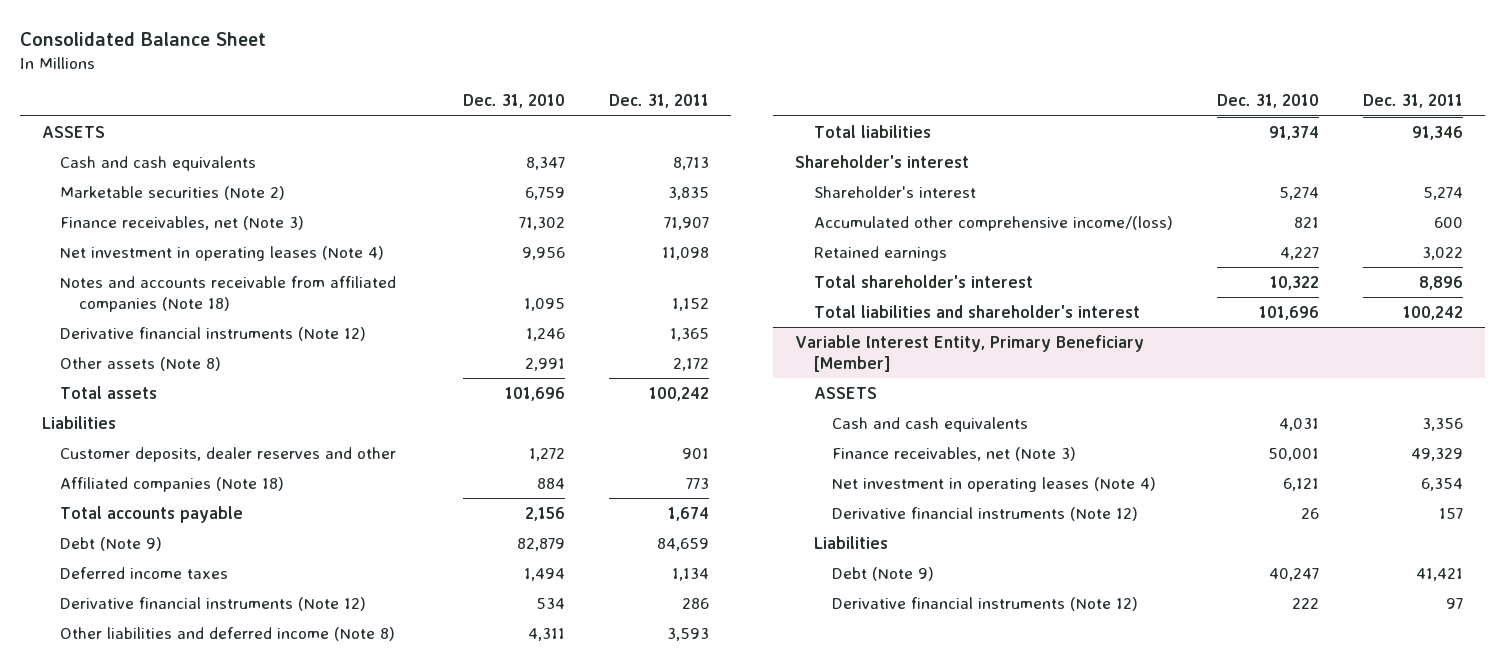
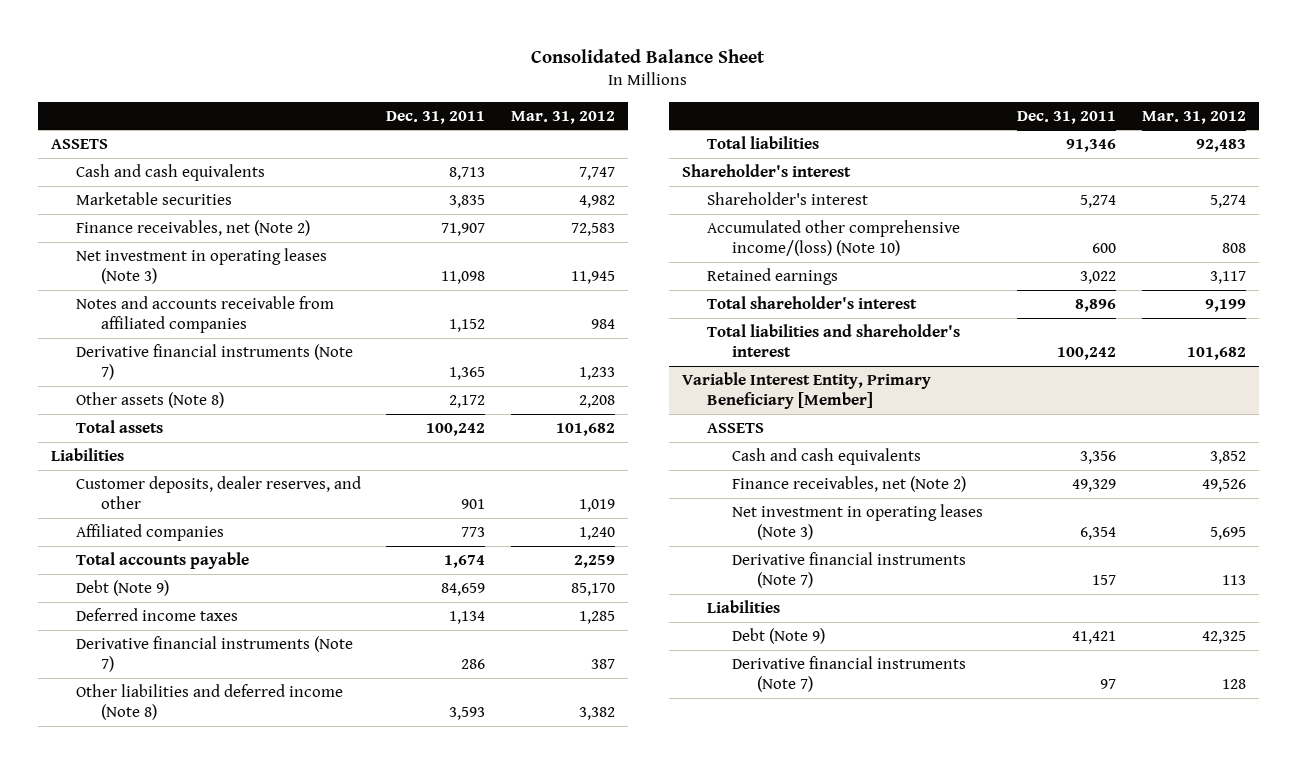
[463,94,566,109] Dec. 31, 2010 -> none
none -> [511,110,616,124] Mar. 31, 2012
[60,185,286,200] Marketable securities (Note 2) -> [75,191,232,205] Marketable securities
[60,215,305,230] Finance receivables, net (Note 3) -> [75,219,310,236] Finance receivables, net (Note 2)
[60,245,385,261] Net investment in operating leases (Note 4) -> [75,247,327,284] Net investment in operating leases (Note 3)
[60,275,397,312] Notes and accounts receivable from affiliated companies (Note 18) -> [75,295,334,333] Notes and accounts receivable from affiliated companies
[60,326,367,341] Derivative financial instruments (Note 12) -> [75,343,353,380] Derivative financial instruments (Note 7)
[60,446,397,462] Customer deposits, dealer reserves and other -> [75,475,361,509] Customer deposits, dealer reserves, and other
[60,476,285,492] Affiliated companies (Note 18) -> [75,523,224,541] Affiliated companies
[60,596,367,611] Derivative financial instruments (Note 12) -> [75,635,353,672] Derivative financial instruments (Note 7)
[813,215,1173,231] Accumulated other comprehensive income/(loss) -> [706,219,960,256] Accumulated other comprehensive income/(loss) (Note 10)
[832,446,1077,461] Finance receivables, net (Note 3) -> [731,475,966,492] Finance receivables, net (Note 2)
[832,476,1157,492] Net investment in operating leases (Note 4) -> [731,503,983,540] Net investment in operating leases (Note 3)
[832,506,1139,521] Derivative financial instruments (Note 12) -> [731,551,966,588] Derivative financial instruments (Note 7)
[832,596,1139,611] Derivative financial instruments (Note 12) -> [731,655,966,692] Derivative financial instruments (Note 7)

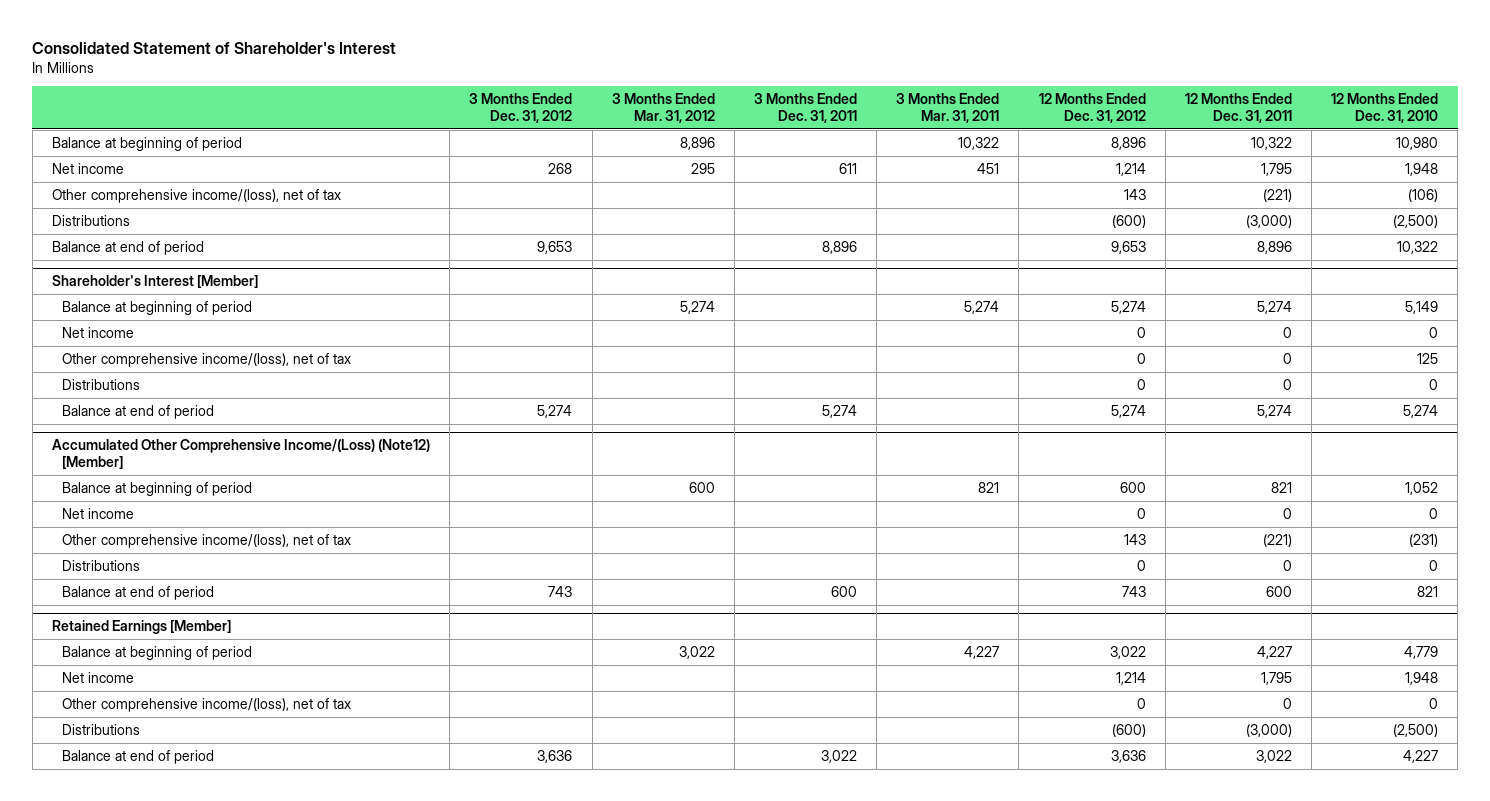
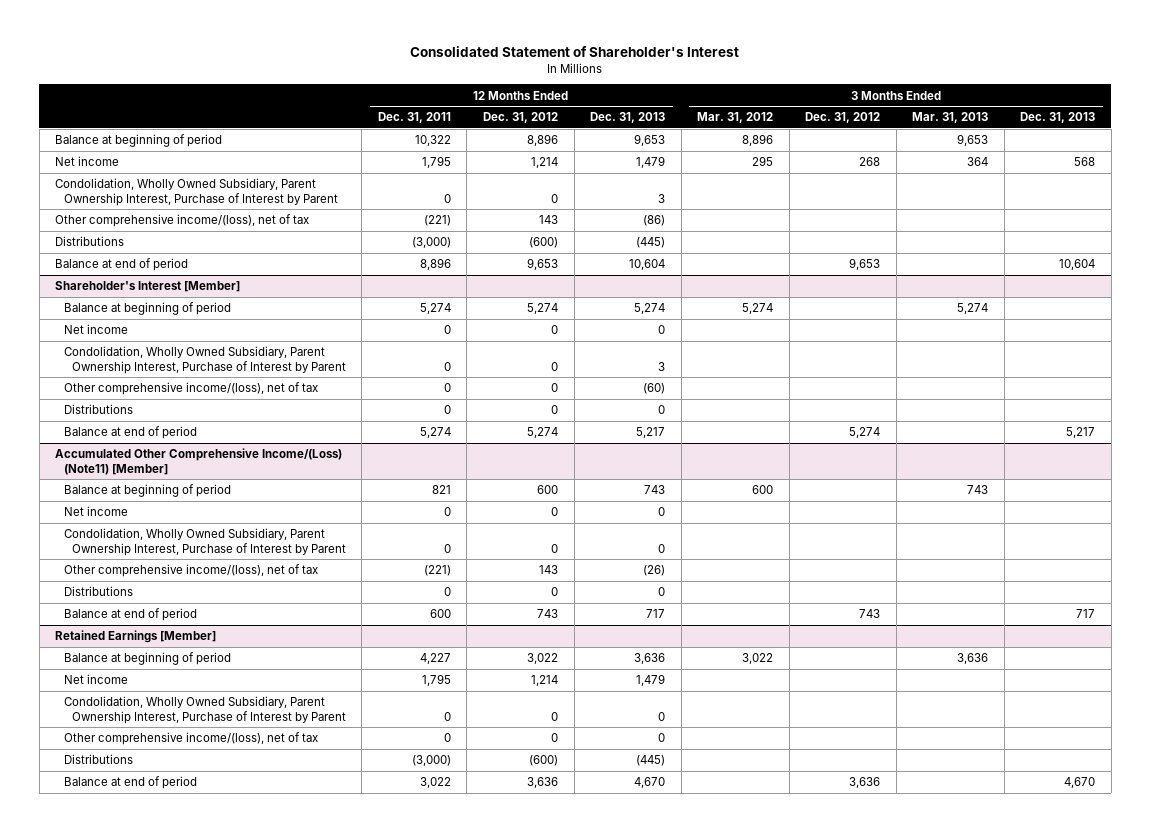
[754,93,858,123] 3 Months Ended Dec. 31, 2011 -> none
[896,93,1000,123] 3 Months Ended Mar. 31, 2011 -> none
[1331,93,1439,123] 12 Months Ended Dec. 31, 2010 -> none
none -> [590,112,666,124] Dec. 31, 2013
none -> [912,112,989,124] Mar. 31, 2013
none -> [1020,112,1096,124] Dec. 31, 2013
none -> [55,178,338,206] Condolidation, Wholly Owned Subsidiary, Parent Ownership Interest, Purchase of Interest by Parent
none -> [63,346,346,374] Condolidation, Wholly Owned Subsidiary, Parent Ownership Interest, Purchase of Interest by Parent
[52,439,431,469] Accumulated Other Comprehensive Income/(Loss) (Note12) [Member] -> [55,448,343,475] Accumulated Other Comprehensive Income/(Loss) (Note11) [Member]
none -> [63,528,346,556] Condolidation, Wholly Owned Subsidiary, Parent Ownership Interest, Purchase of Interest by Parent
none -> [63,696,346,724] Condolidation, Wholly Owned Subsidiary, Parent Ownership Interest, Purchase of Interest by Parent

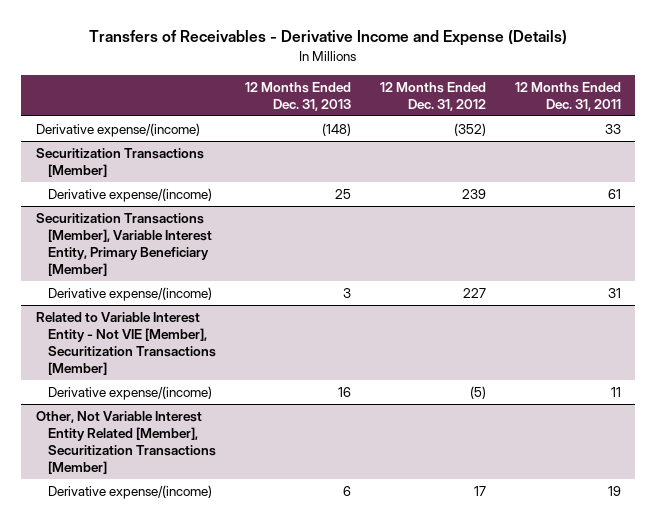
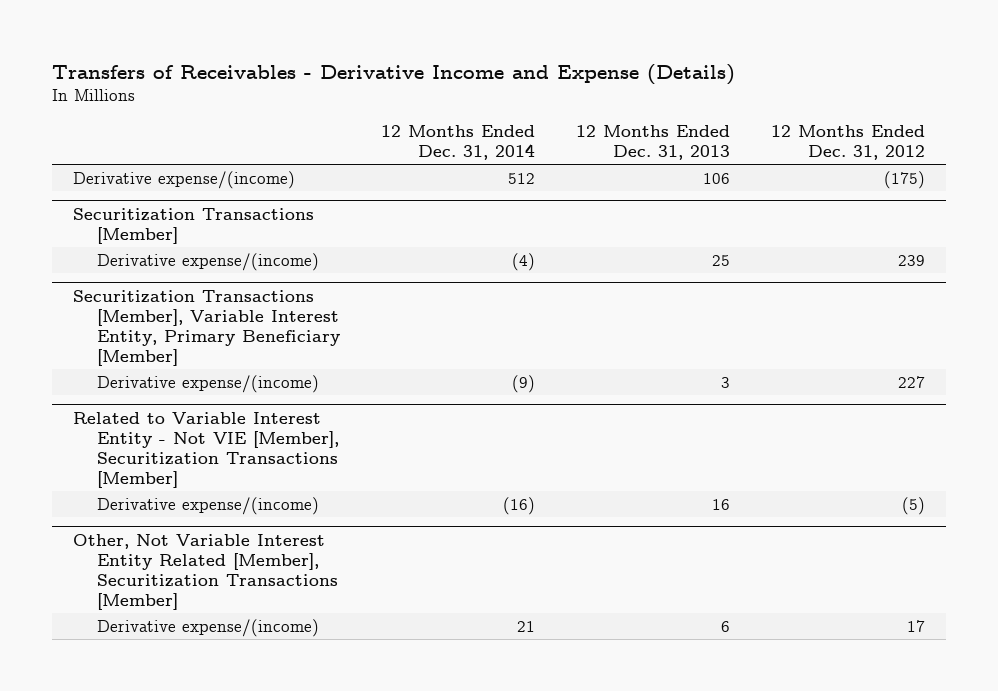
[514,81,621,111] 12 Months Ended Dec. 31, 2011 -> none
none -> [381,125,536,161] 12 Months Ended Dec. 31, 2014
[322,123,352,137] (148) -> [703,172,731,184] 106
[453,123,486,137] (352) -> [884,170,926,189] (175)

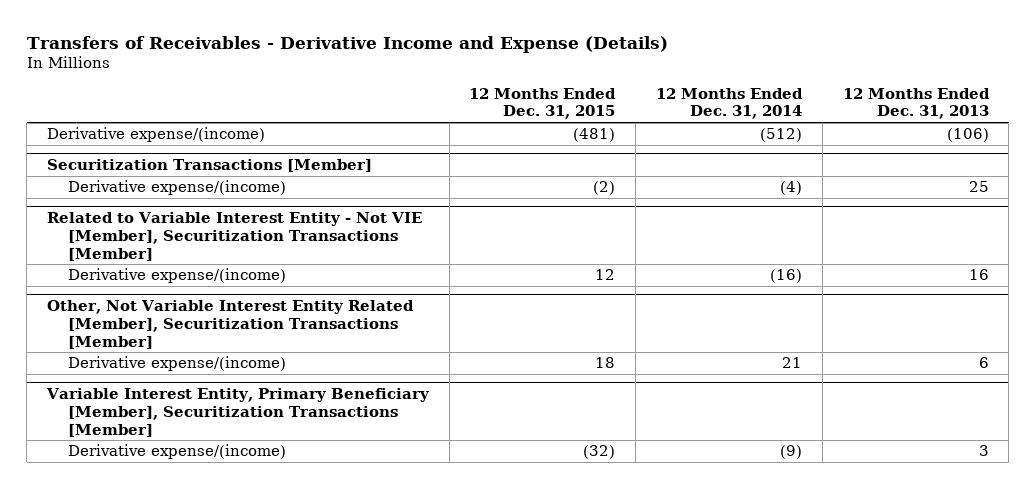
[771,125,926,161] 12 Months Ended Dec. 31, 2012 -> none
none -> [469,87,617,120] 12 Months Ended Dec. 31, 2015
[508,172,536,184] 512 -> [760,128,803,143] (512)
[703,172,731,184] 106 -> [946,128,989,143] (106)
[72,289,341,366] Securitization Transactions [Member], Variable Interest Entity, Primary Beneficiary [Member] -> none
[97,374,320,393] Derivative expense/(income) -> none
none -> [45,388,430,437] Variable Interest Entity, Primary Beneficiary [Member], Securitization Transactions [Member]
none -> [68,444,287,460] Derivative expense/(income)

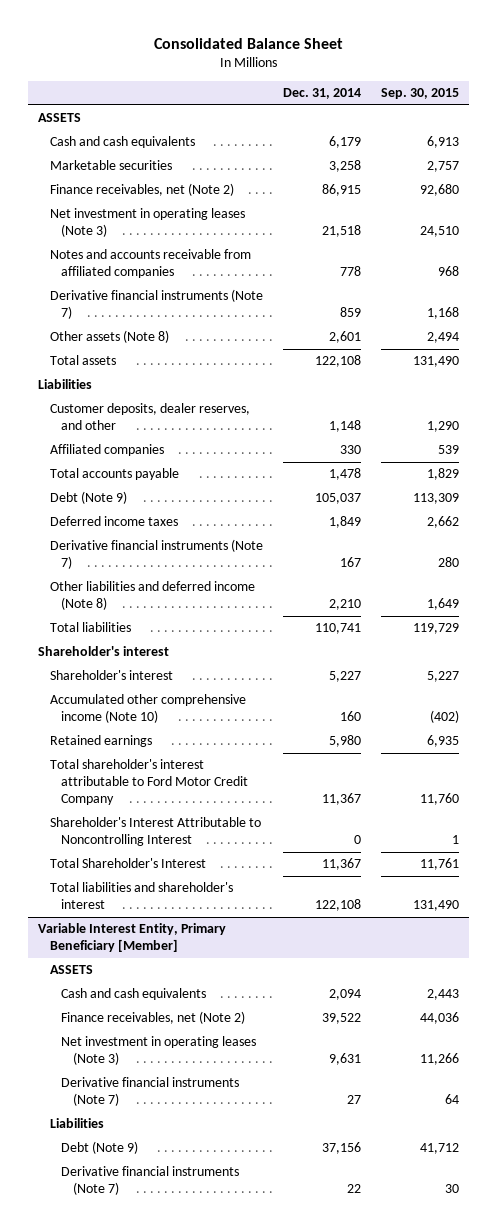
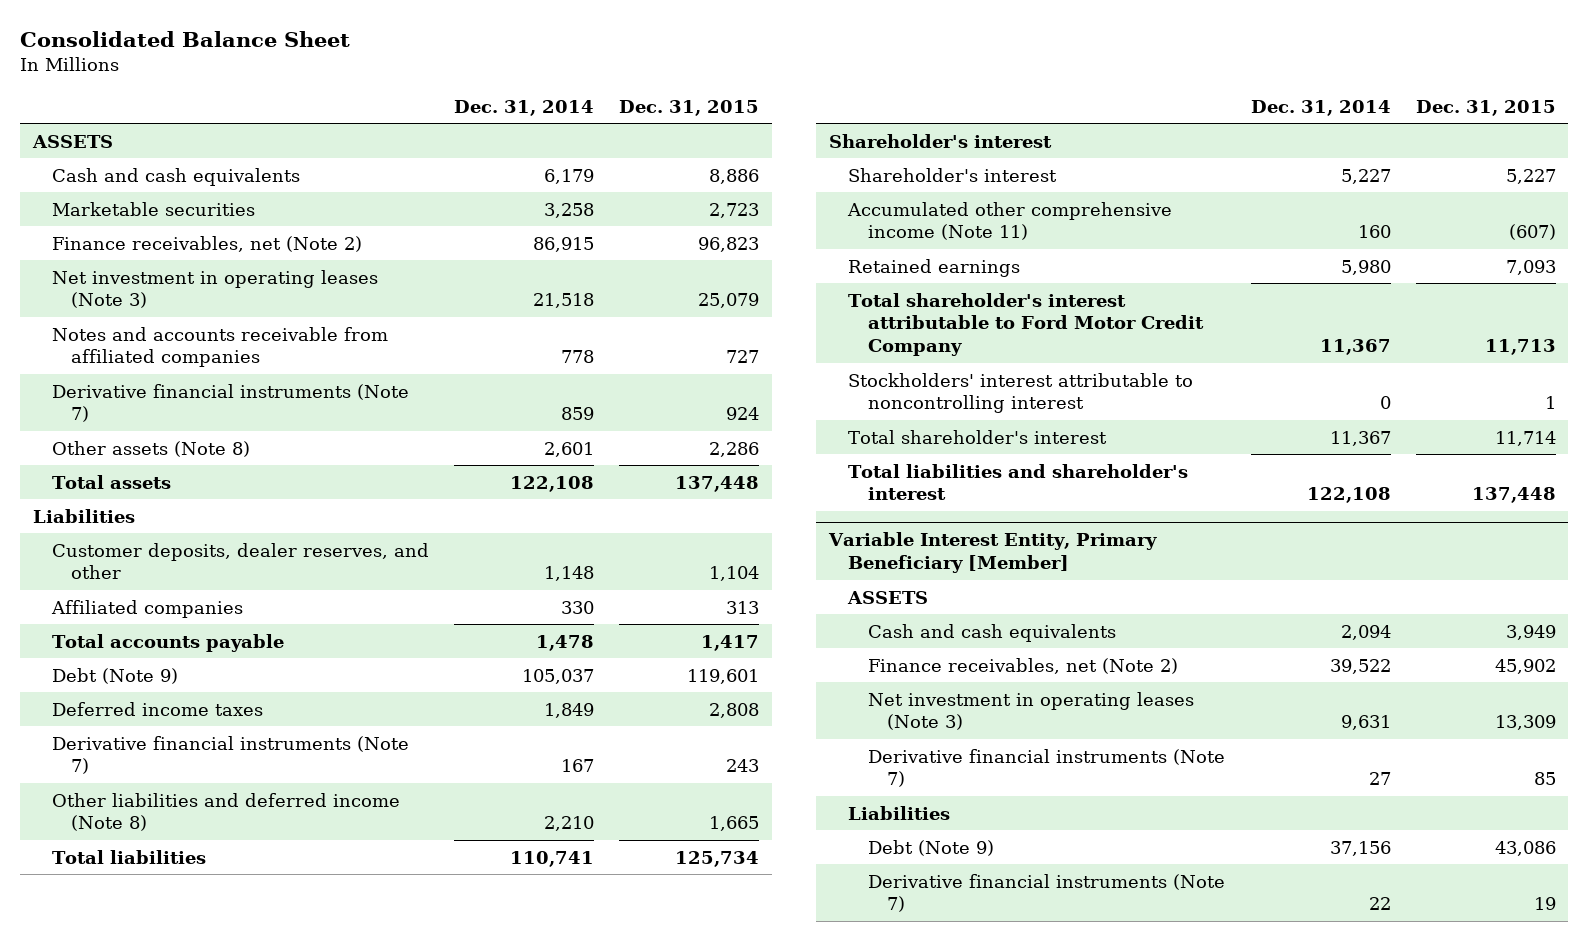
[381,88,460,100] Sep. 30, 2015 -> none
none -> [619,99,760,116] Dec. 31, 2015
[49,694,246,724] Accumulated other comprehensive income (Note 10) -> [847,201,1173,241] Accumulated other comprehensive income (Note 11)
[49,817,261,847] Shareholder's Interest Attributable to Noncontrolling Interest -> [848,372,1194,414] Stockholders' interest attributable to noncontrolling interest
[49,858,206,869] Total Shareholder's Interest -> [848,429,1108,444] Total shareholder's interest

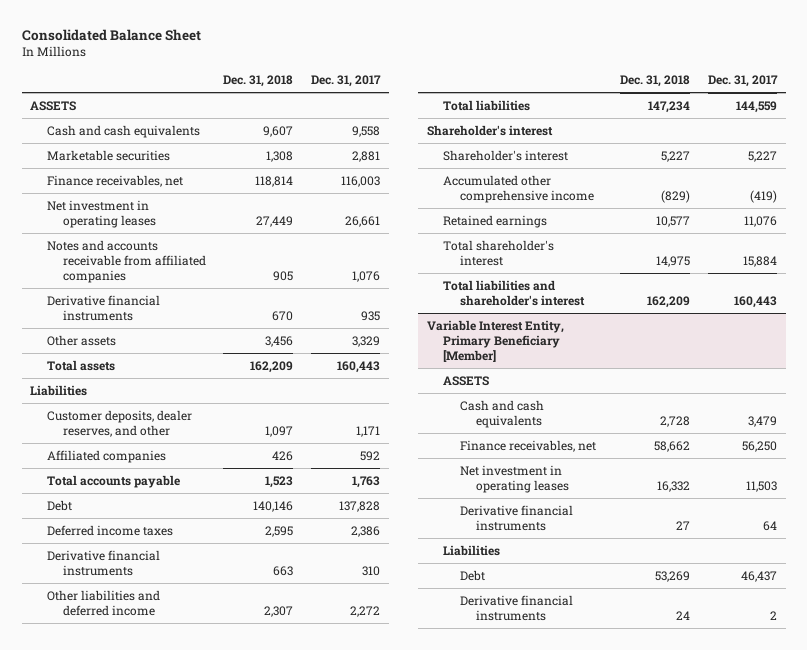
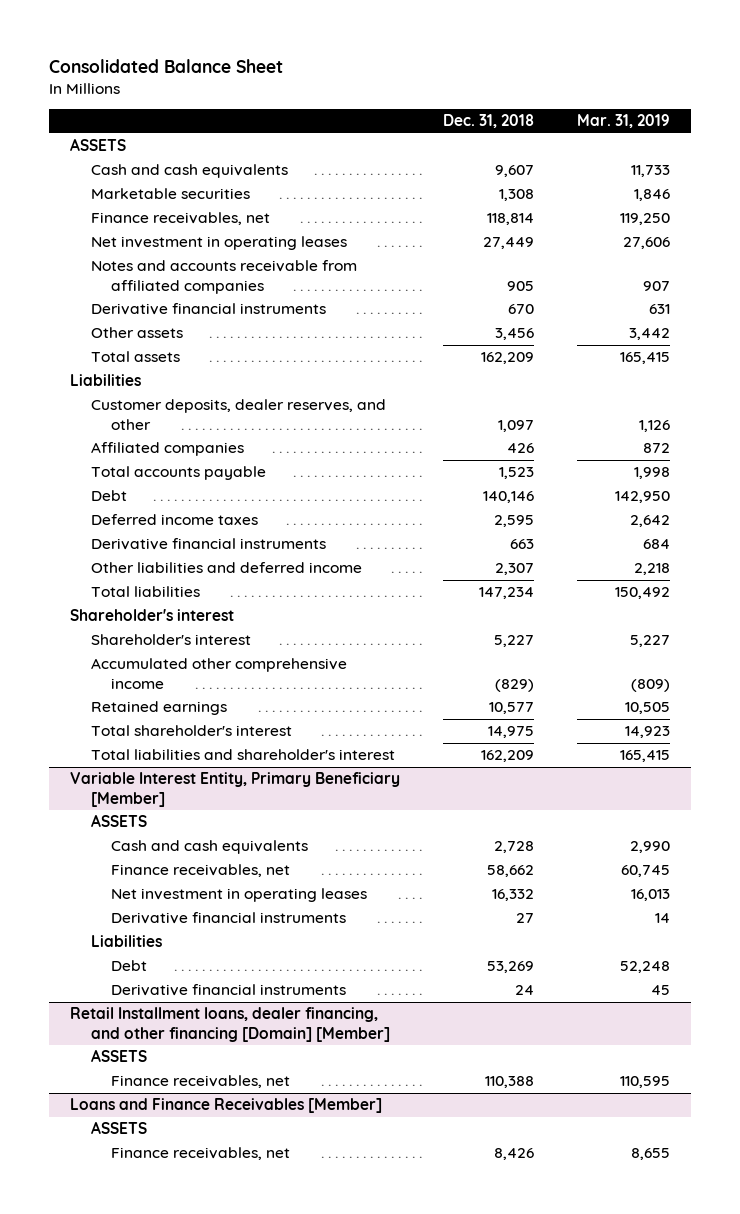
[311,74,382,87] Dec. 31, 2017 -> none
none -> [576,114,670,129] Mar. 31, 2019
none -> [70,1007,390,1042] Retail Installment loans, dealer financing, and other financing [Domain] [Member]
none -> [90,1049,147,1063] ASSETS
none -> [110,1075,290,1089] Finance receivables, net
none -> [70,1098,383,1114] Loans and Finance Receivables [Member]
none -> [90,1121,147,1135] ASSETS
none -> [110,1147,290,1161] Finance receivables, net

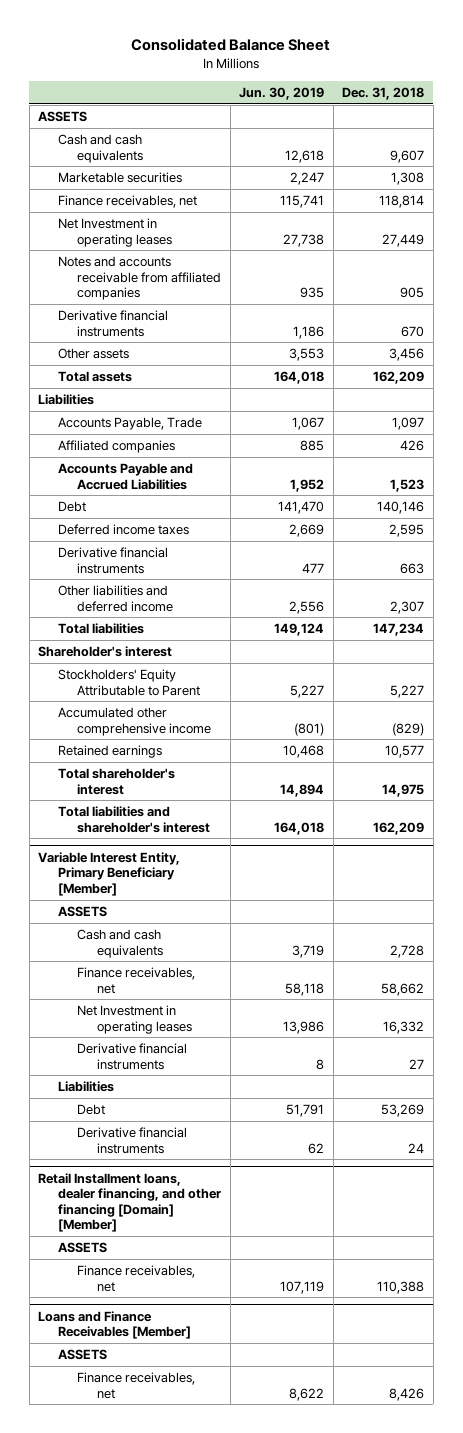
[576,114,670,129] Mar. 31, 2019 -> none
none -> [239,86,325,100] Jun. 30, 2019
[90,236,347,251] Net investment in operating leases -> [57,218,173,247] Net Investment in operating leases
[90,399,386,430] Customer deposits, dealer reserves, and other -> [57,417,202,431] Accounts Payable, Trade
[90,466,266,481] Total accounts payable -> [57,463,193,490] Accounts Payable and Accrued Liabilities
[90,634,251,646] Shareholder's interest -> [57,669,201,696] Stockholders' Equity Attributable to Parent
[110,888,367,903] Net investment in operating leases -> [77,1005,192,1034] Net Investment in operating leases

